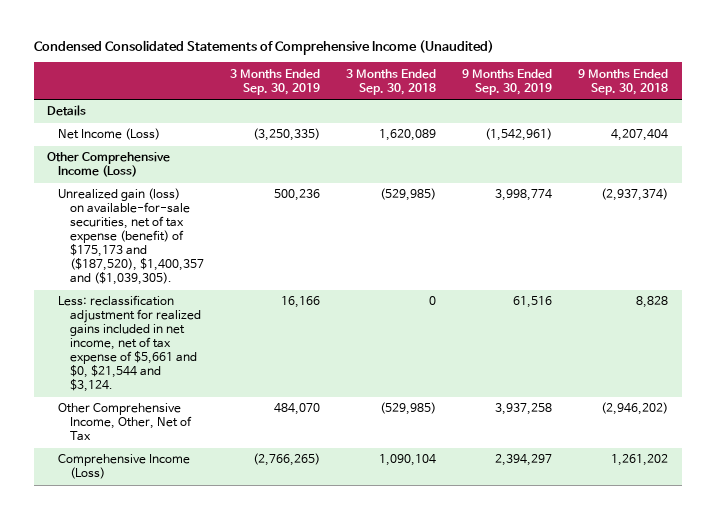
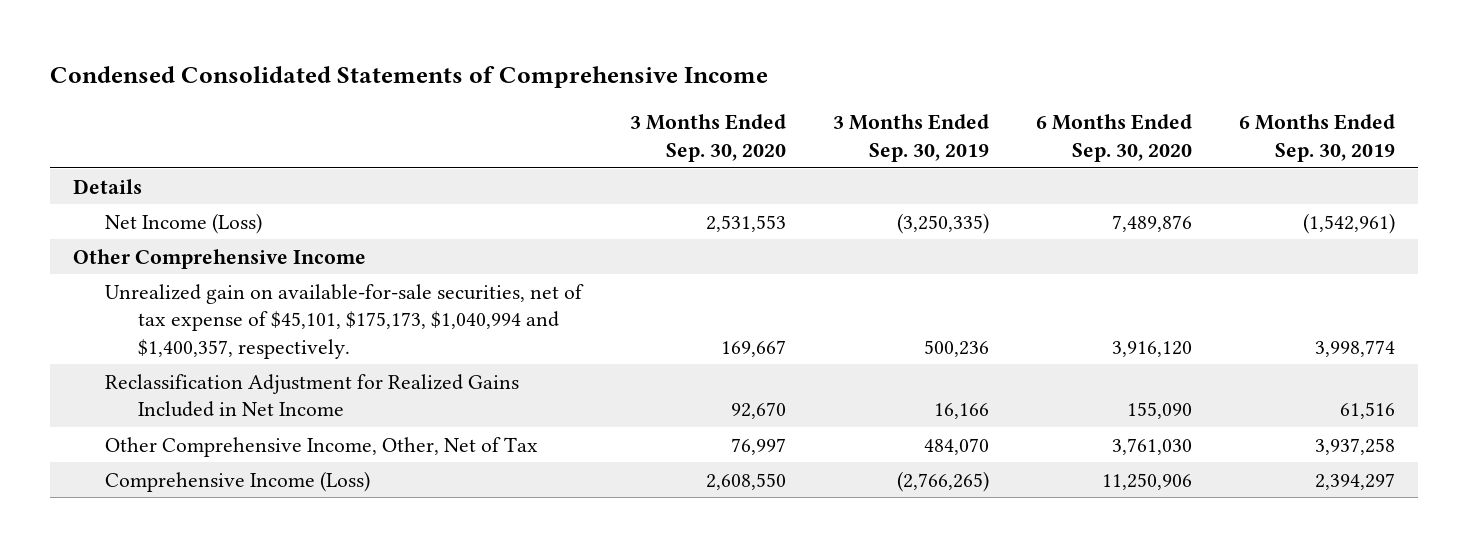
[33,40,494,56] Condensed Consolidated Statements of Comprehensive Income (Unaudited) -> [49,66,768,89] Condensed Consolidated Statements of Comprehensive Income
[346,68,437,95] 3 Months Ended Sep. 30, 2018 -> none
[462,68,553,95] 9 Months Ended Sep. 30, 2019 -> none
[578,68,669,95] 9 Months Ended Sep. 30, 2018 -> none
none -> [629,114,786,163] 3 Months Ended Sep. 30, 2020
none -> [1035,114,1192,163] 6 Months Ended Sep. 30, 2020
none -> [1238,114,1395,163] 6 Months Ended Sep. 30, 2019
[46,152,170,178] Other Comprehensive Income (Loss) -> [73,248,367,269] Other Comprehensive Income
[58,188,204,286] Unrealized gain (loss) on available-for-sale securities, net of tax expense (benefit) of $175,173 and ($187,520), $1,400,357 and ($1,039,305). -> [105,283,585,359] Unrealized gain on available-for-sale securities, net of tax expense of $45,101, $175,173, $1,040,994 and $1,400,357, respectively.
[58,295,201,393] Less: reclassification adjustment for realized gains included in net income, net of tax expense of $5,661 and $0, $21,544 and $3,124. -> [105,373,520,418] Reclassification Adjustment for Realized Gains Included in Net Income

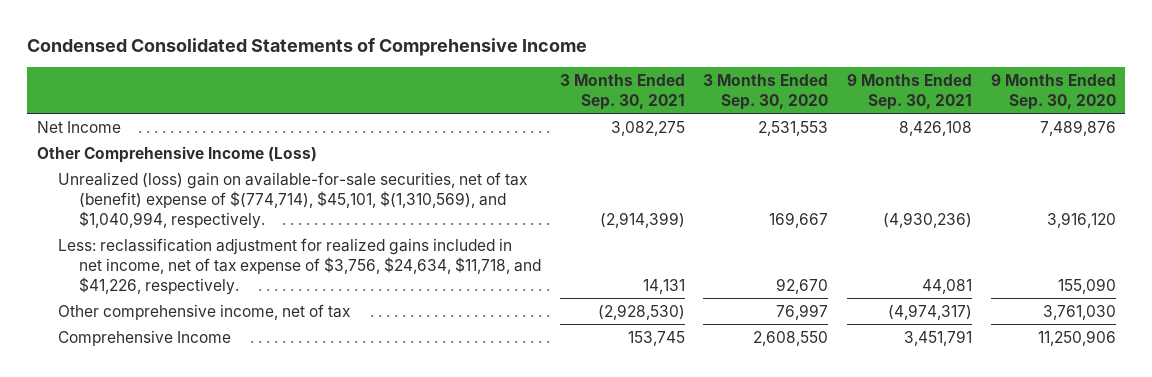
[832,114,989,163] 3 Months Ended Sep. 30, 2019 -> none
[1035,114,1192,163] 6 Months Ended Sep. 30, 2020 -> none
[1238,114,1395,163] 6 Months Ended Sep. 30, 2019 -> none
none -> [559,73,685,110] 3 Months Ended Sep. 30, 2021
none -> [846,73,972,110] 9 Months Ended Sep. 30, 2021
none -> [990,73,1116,110] 9 Months Ended Sep. 30, 2020
[73,178,143,194] Details -> none
[105,212,263,234] Net Income (Loss) -> [36,120,121,133] Net Income
[73,248,367,269] Other Comprehensive Income -> [36,145,317,163] Other Comprehensive Income (Loss)
[105,283,585,359] Unrealized gain on available-for-sale securities, net of tax expense of $45,101, $175,173, $1,040,994 and $1,400,357, respectively. -> [57,171,527,229] Unrealized (loss) gain on available-for-sale securities, net of tax (benefit) expense of $(774,714), $45,101, $(1,310,569), and $1,040,994, respectively.
[105,373,520,418] Reclassification Adjustment for Realized Gains Included in Net Income -> [57,237,542,295] Less: reclassification adjustment for realized gains included in net income, net of tax expense of $3,756, $24,634, $11,718, and $41,226, respectively.
[105,436,539,457] Other Comprehensive Income, Other, Net of Tax -> [57,303,350,320] Other comprehensive income, net of tax
[105,470,371,492] Comprehensive Income (Loss) -> [57,329,231,346] Comprehensive Income

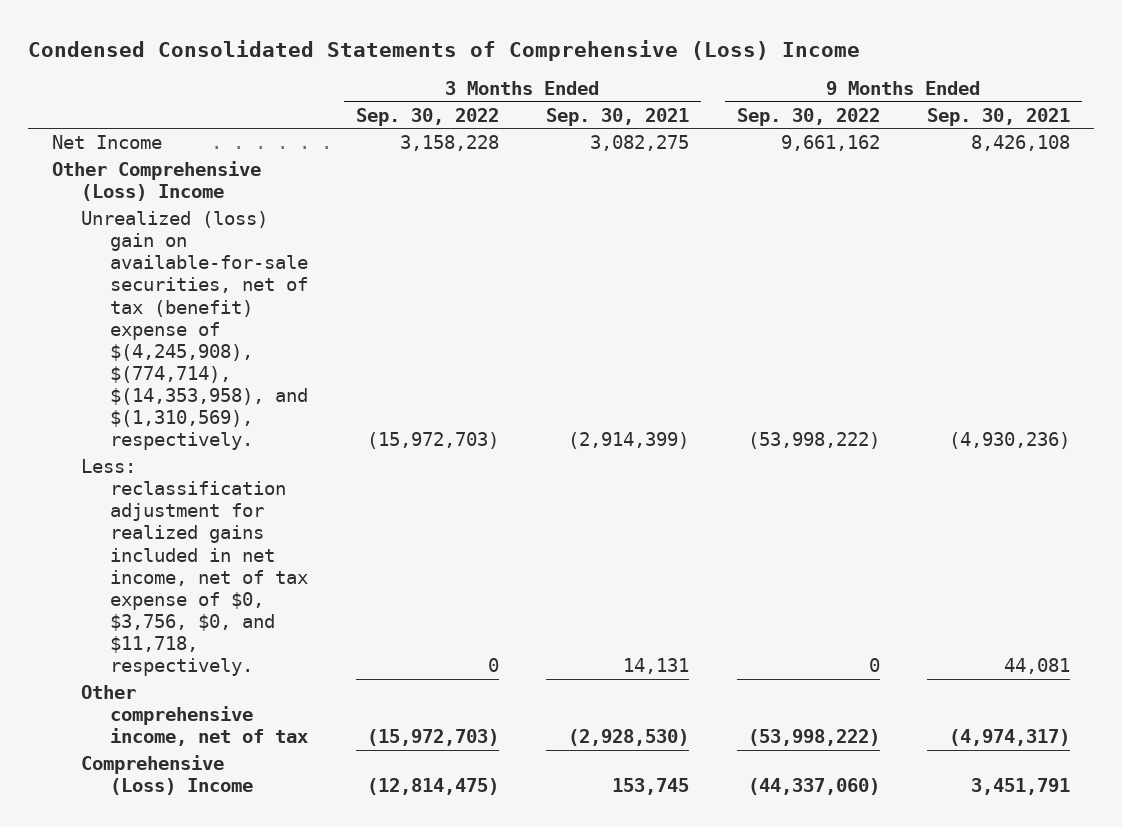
[27,37,588,56] Condensed Consolidated Statements of Comprehensive Income -> [28,39,861,61] Condensed Consolidated Statements of Comprehensive (Loss) Income
[703,73,829,110] 3 Months Ended Sep. 30, 2020 -> none
[990,73,1116,110] 9 Months Ended Sep. 30, 2020 -> none
none -> [355,107,499,126] Sep. 30, 2022
none -> [736,107,880,126] Sep. 30, 2022
[36,145,317,163] Other Comprehensive Income (Loss) -> [51,161,261,202] Other Comprehensive (Loss) Income
[57,171,527,229] Unrealized (loss) gain on available-for-sale securities, net of tax (benefit) expense of $(774,714), $45,101, $(1,310,569), and $1,040,994, respectively. -> [81,211,309,451] Unrealized (loss) gain on available-for-sale securities, net of tax (benefit) expense of $(4,245,908), $(774,714), $(14,353,958), and $(1,310,569), respectively.
[57,237,542,295] Less: reclassification adjustment for realized gains included in net income, net of tax expense of $3,756, $24,634, $11,718, and $41,226, respectively. -> [81,459,309,677] Less: reclassification adjustment for realized gains included in net income, net of tax expense of $0, $3,756, $0, and $11,718, respectively.
[57,329,231,346] Comprehensive Income -> [81,755,254,796] Comprehensive (Loss) Income

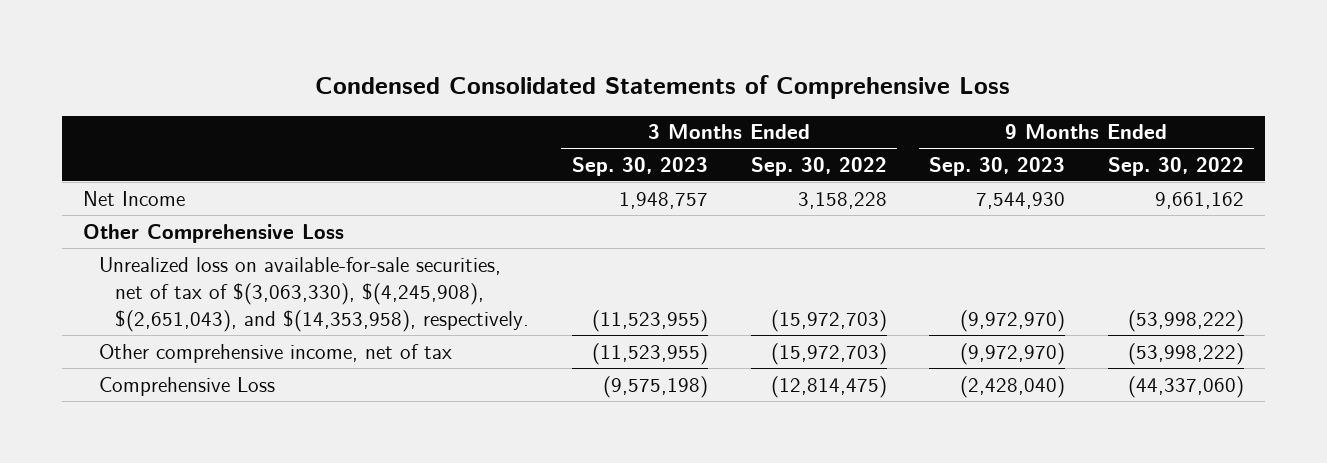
[28,39,861,61] Condensed Consolidated Statements of Comprehensive (Loss) Income -> [315,75,1011,100] Condensed Consolidated Statements of Comprehensive Loss
[546,107,690,126] Sep. 30, 2021 -> none
[926,107,1070,126] Sep. 30, 2021 -> none
none -> [572,156,709,176] Sep. 30, 2023
none -> [929,156,1066,176] Sep. 30, 2023
[81,459,309,677] Less: reclassification adjustment for realized gains included in net income, net of tax expense of $0, $3,756, $0, and $11,718, respectively. -> none
[51,161,261,202] Other Comprehensive (Loss) Income -> [82,223,344,243] Other Comprehensive Loss
[81,211,309,451] Unrealized (loss) gain on available-for-sale securities, net of tax (benefit) expense of $(4,245,908), $(774,714), $(14,353,958), and $(1,310,569), respectively. -> [99,256,530,332] Unrealized loss on available-for-sale securities, net of tax of $(3,063,330), $(4,245,908), $(2,651,043), and $(14,353,958), respectively.
[81,755,254,796] Comprehensive (Loss) Income -> [99,376,276,396] Comprehensive Loss

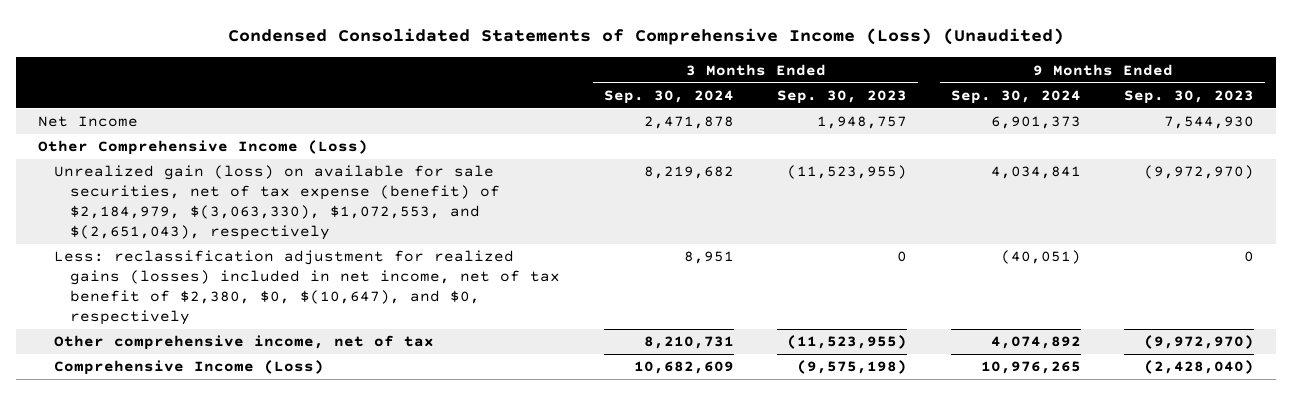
[315,75,1011,100] Condensed Consolidated Statements of Comprehensive Loss -> [228,28,1065,46] Condensed Consolidated Statements of Comprehensive Income (Loss) (Unaudited)
[750,156,887,176] Sep. 30, 2022 -> none
[1107,156,1244,176] Sep. 30, 2022 -> none
none -> [603,89,734,104] Sep. 30, 2024
none -> [950,89,1081,104] Sep. 30, 2024
[82,223,344,243] Other Comprehensive Loss -> [37,140,368,156] Other Comprehensive Income (Loss)
[99,256,530,332] Unrealized loss on available-for-sale securities, net of tax of $(3,063,330), $(4,245,908), $(2,651,043), and $(14,353,958), respectively. -> [53,165,501,241] Unrealized gain (loss) on available for sale securities, net of tax expense (benefit) of $2,184,979, $(3,063,330), $1,072,553, and $(2,651,043), respectively
none -> [53,250,561,326] Less: reclassification adjustment for realized gains (losses) included in net income, net of tax benefit of $2,380, $0, $(10,647), and $0, respectively
[99,376,276,396] Comprehensive Loss -> [53,360,324,376] Comprehensive Income (Loss)

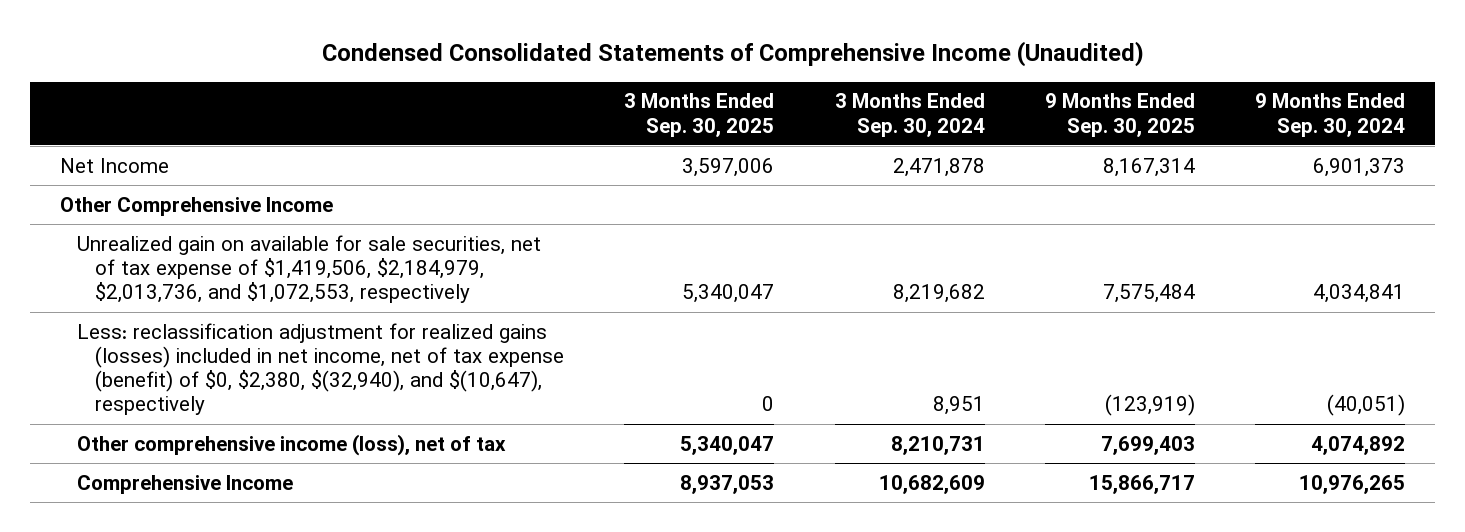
[228,28,1065,46] Condensed Consolidated Statements of Comprehensive Income (Loss) (Unaudited) -> [321,41,1144,68] Condensed Consolidated Statements of Comprehensive Income (Unaudited)
[777,89,908,104] Sep. 30, 2023 -> none
[1124,89,1255,104] Sep. 30, 2023 -> none
none -> [624,93,775,137] 3 Months Ended Sep. 30, 2025
none -> [1044,93,1195,137] 9 Months Ended Sep. 30, 2025
[37,140,368,156] Other Comprehensive Income (Loss) -> [59,196,333,216] Other Comprehensive Income
[53,165,501,241] Unrealized gain (loss) on available for sale securities, net of tax expense (benefit) of $2,184,979, $(3,063,330), $1,072,553, and $(2,651,043), respectively -> [77,234,542,304] Unrealized gain on available for sale securities, net of tax expense of $1,419,506, $2,184,979, $2,013,736, and $1,072,553, respectively
[53,250,561,326] Less: reclassification adjustment for realized gains (losses) included in net income, net of tax benefit of $2,380, $0, $(10,647), and $0, respectively -> [77,322,565,416] Less: reclassification adjustment for realized gains (losses) included in net income, net of tax expense (benefit) of $0, $2,380, $(32,940), and $(10,647), respectively
[53,335,434,351] Other comprehensive income, net of tax -> [77,433,507,456] Other comprehensive income (loss), net of tax
[53,360,324,376] Comprehensive Income (Loss) -> [77,474,294,494] Comprehensive Income

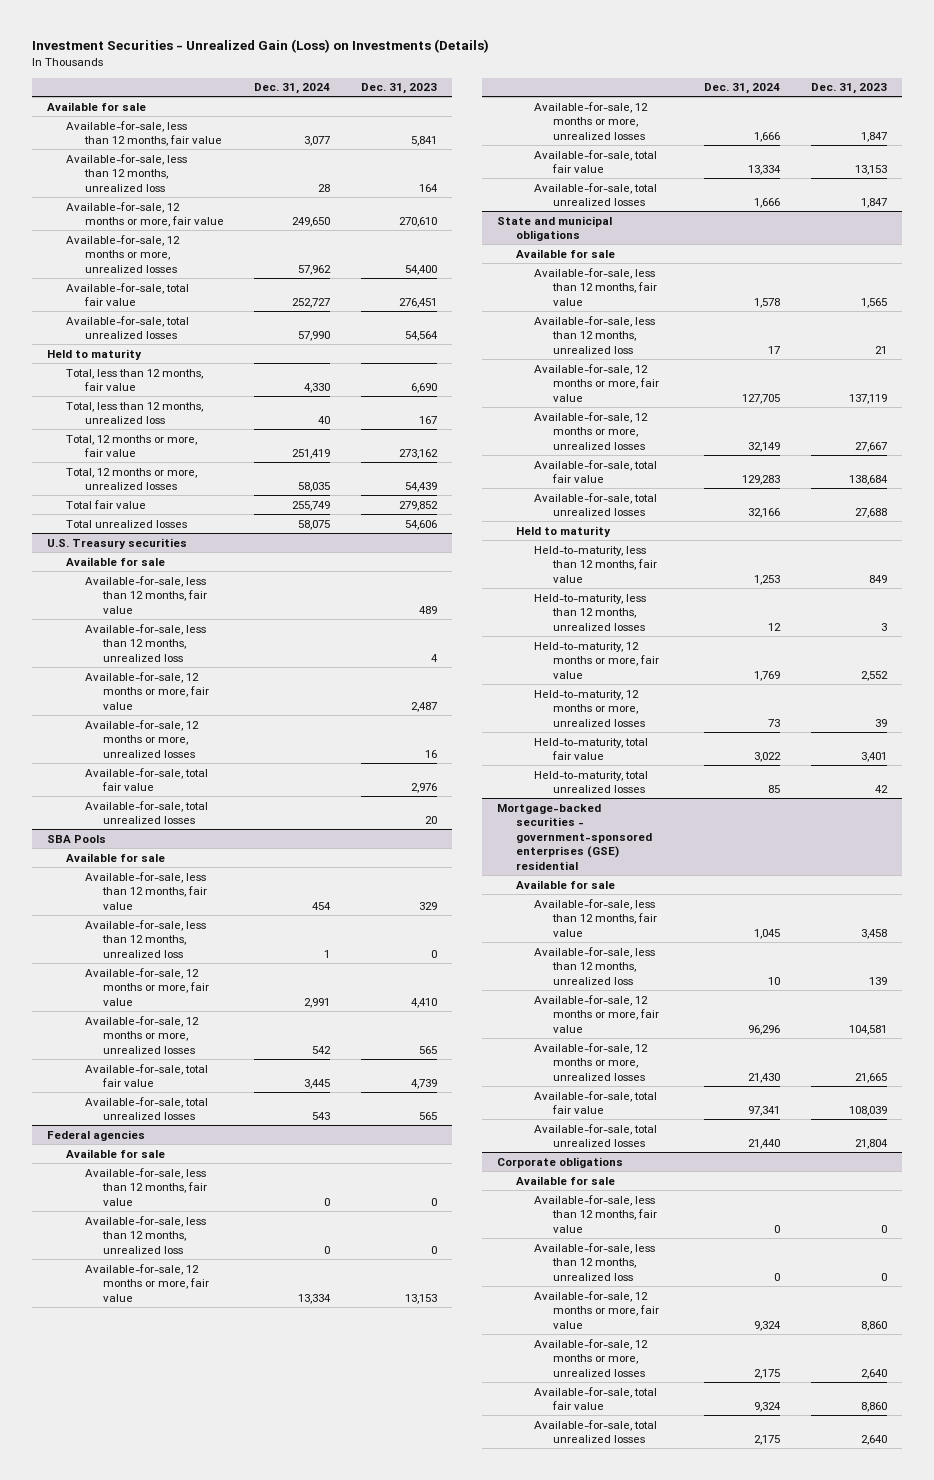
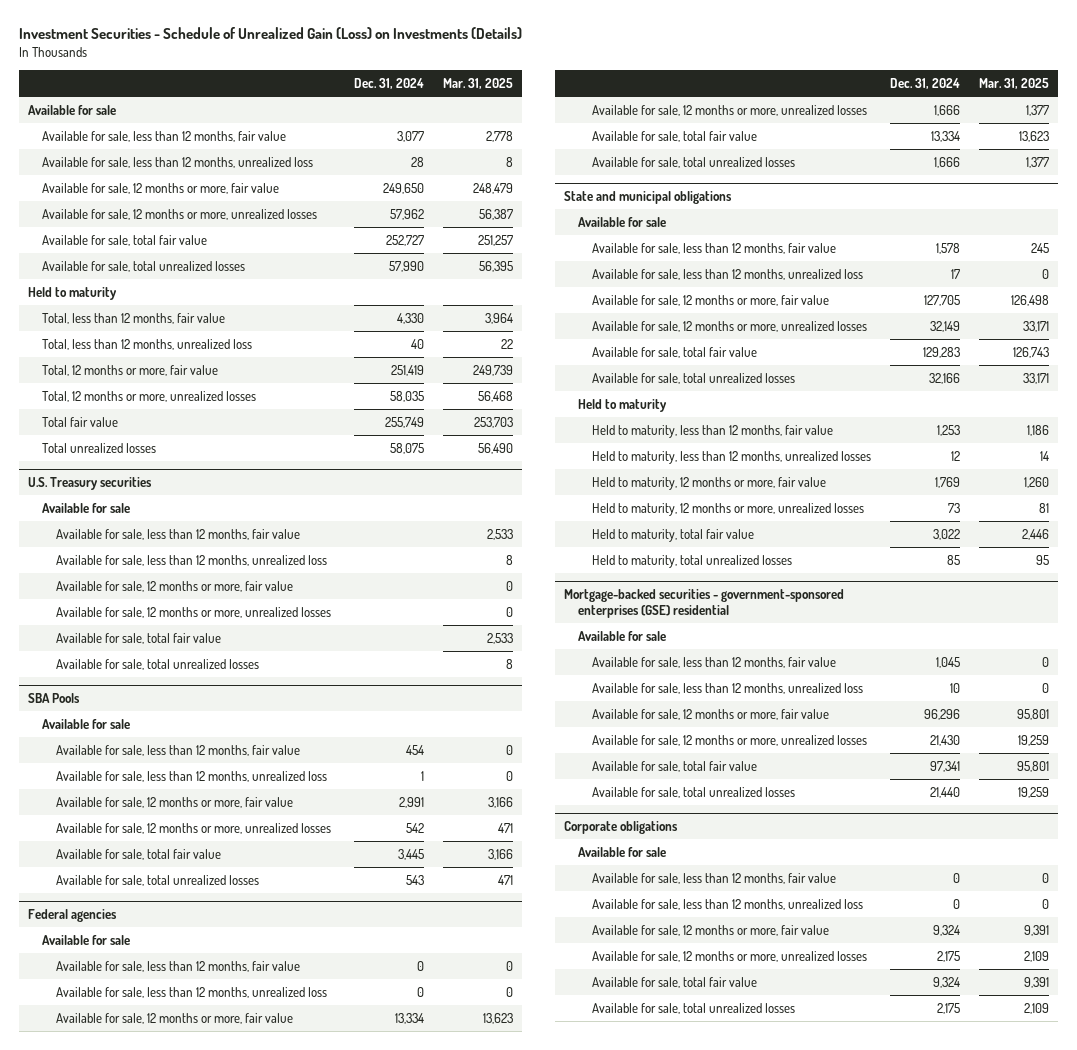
[31,39,489,54] Investment Securities - Unrealized Gain (Loss) on Investments (Details) -> [18,27,522,40] Investment Securities - Schedule of Unrealized Gain (Loss) on Investments (Details)
[361,83,438,95] Dec. 31, 2023 -> none
none -> [442,77,513,89] Mar. 31, 2025
[65,120,222,147] Available-for-sale, less than 12 months, fair value -> [42,130,287,142] Available for sale, less than 12 months, fair value
[65,153,187,192] Available-for-sale, less than 12 months, unrealized loss -> [42,156,314,168] Available for sale, less than 12 months, unrealized loss
[65,201,224,228] Available-for-sale, 12 months or more, fair value -> [42,182,280,194] Available for sale, 12 months or more, fair value
[65,234,180,273] Available-for-sale, 12 months or more, unrealized losses -> [42,208,318,220] Available for sale, 12 months or more, unrealized losses
[65,282,189,307] Available-for-sale, total fair value -> [42,234,208,246] Available for sale, total fair value
[65,315,189,340] Available-for-sale, total unrealized losses -> [42,260,246,272] Available for sale, total unrealized losses
[84,575,208,614] Available-for-sale, less than 12 months, fair value -> [55,528,300,540] Available for sale, less than 12 months, fair value
[84,623,206,662] Available-for-sale, less than 12 months, unrealized loss -> [55,554,327,566] Available for sale, less than 12 months, unrealized loss
[84,671,210,710] Available-for-sale, 12 months or more, fair value -> [55,580,293,592] Available for sale, 12 months or more, fair value
[84,719,199,758] Available-for-sale, 12 months or more, unrealized losses -> [55,606,331,618] Available for sale, 12 months or more, unrealized losses
[84,767,208,792] Available-for-sale, total fair value -> [55,632,221,644] Available for sale, total fair value
[84,800,208,825] Available-for-sale, total unrealized losses -> [55,658,259,670] Available for sale, total unrealized losses
[84,871,208,910] Available-for-sale, less than 12 months, fair value -> [55,744,300,756] Available for sale, less than 12 months, fair value
[84,919,206,958] Available-for-sale, less than 12 months, unrealized loss -> [55,770,327,782] Available for sale, less than 12 months, unrealized loss
[84,967,210,1006] Available-for-sale, 12 months or more, fair value -> [55,796,293,808] Available for sale, 12 months or more, fair value
[84,1015,199,1054] Available-for-sale, 12 months or more, unrealized losses -> [55,822,331,834] Available for sale, 12 months or more, unrealized losses
[84,1063,208,1088] Available-for-sale, total fair value -> [55,848,221,860] Available for sale, total fair value
[84,1096,208,1121] Available-for-sale, total unrealized losses -> [55,874,259,886] Available for sale, total unrealized losses
[84,1167,208,1206] Available-for-sale, less than 12 months, fair value -> [55,960,300,972] Available for sale, less than 12 months, fair value
[84,1215,206,1254] Available-for-sale, less than 12 months, unrealized loss -> [55,986,327,998] Available for sale, less than 12 months, unrealized loss
[84,1263,210,1302] Available-for-sale, 12 months or more, fair value -> [55,1012,293,1024] Available for sale, 12 months or more, fair value
[534,101,649,140] Available-for-sale, 12 months or more, unrealized losses -> [592,104,868,116] Available for sale, 12 months or more, unrealized losses
[534,149,658,174] Available-for-sale, total fair value -> [592,130,758,142] Available for sale, total fair value
[534,182,658,207] Available-for-sale, total unrealized losses -> [592,156,796,168] Available for sale, total unrealized losses
[534,267,658,306] Available-for-sale, less than 12 months, fair value -> [592,242,837,254] Available for sale, less than 12 months, fair value
[534,315,656,354] Available-for-sale, less than 12 months, unrealized loss -> [592,268,864,280] Available for sale, less than 12 months, unrealized loss
[534,363,660,402] Available-for-sale, 12 months or more, fair value -> [592,294,830,306] Available for sale, 12 months or more, fair value
[534,411,649,450] Available-for-sale, 12 months or more, unrealized losses -> [592,320,868,332] Available for sale, 12 months or more, unrealized losses
[534,459,658,484] Available-for-sale, total fair value -> [592,346,758,358] Available for sale, total fair value
[534,492,658,517] Available-for-sale, total unrealized losses -> [592,372,796,384] Available for sale, total unrealized losses
[534,545,658,583] Held-to-maturity, less than 12 months, fair value -> [592,424,834,438] Held to maturity, less than 12 months, fair value
[534,593,647,631] Held-to-maturity, less than 12 months, unrealized losses -> [592,450,872,464] Held to maturity, less than 12 months, unrealized losses
[534,641,660,679] Held-to-maturity, 12 months or more, fair value -> [592,476,827,490] Held to maturity, 12 months or more, fair value
[534,689,646,727] Held-to-maturity, 12 months or more, unrealized losses -> [592,502,865,516] Held to maturity, 12 months or more, unrealized losses
[534,737,649,761] Held-to-maturity, total fair value -> [592,528,755,542] Held to maturity, total fair value
[534,770,649,794] Held-to-maturity, total unrealized losses -> [592,554,793,568] Held to maturity, total unrealized losses
[534,898,658,937] Available-for-sale, less than 12 months, fair value -> [592,656,837,668] Available for sale, less than 12 months, fair value
[534,946,656,985] Available-for-sale, less than 12 months, unrealized loss -> [592,682,864,694] Available for sale, less than 12 months, unrealized loss
[534,994,660,1033] Available-for-sale, 12 months or more, fair value -> [592,708,830,720] Available for sale, 12 months or more, fair value
[534,1042,649,1081] Available-for-sale, 12 months or more, unrealized losses -> [592,734,868,746] Available for sale, 12 months or more, unrealized losses
[534,1090,658,1115] Available-for-sale, total fair value -> [592,760,758,772] Available for sale, total fair value
[534,1123,658,1148] Available-for-sale, total unrealized losses -> [592,786,796,798] Available for sale, total unrealized losses
[534,1194,658,1233] Available-for-sale, less than 12 months, fair value -> [592,872,837,884] Available for sale, less than 12 months, fair value
[534,1242,656,1281] Available-for-sale, less than 12 months, unrealized loss -> [592,898,864,910] Available for sale, less than 12 months, unrealized loss
[534,1290,660,1329] Available-for-sale, 12 months or more, fair value -> [592,924,830,936] Available for sale, 12 months or more, fair value
[534,1338,649,1377] Available-for-sale, 12 months or more, unrealized losses -> [592,950,868,962] Available for sale, 12 months or more, unrealized losses
[534,1386,658,1411] Available-for-sale, total fair value -> [592,976,758,988] Available for sale, total fair value
[534,1419,658,1444] Available-for-sale, total unrealized losses -> [592,1002,796,1014] Available for sale, total unrealized losses

